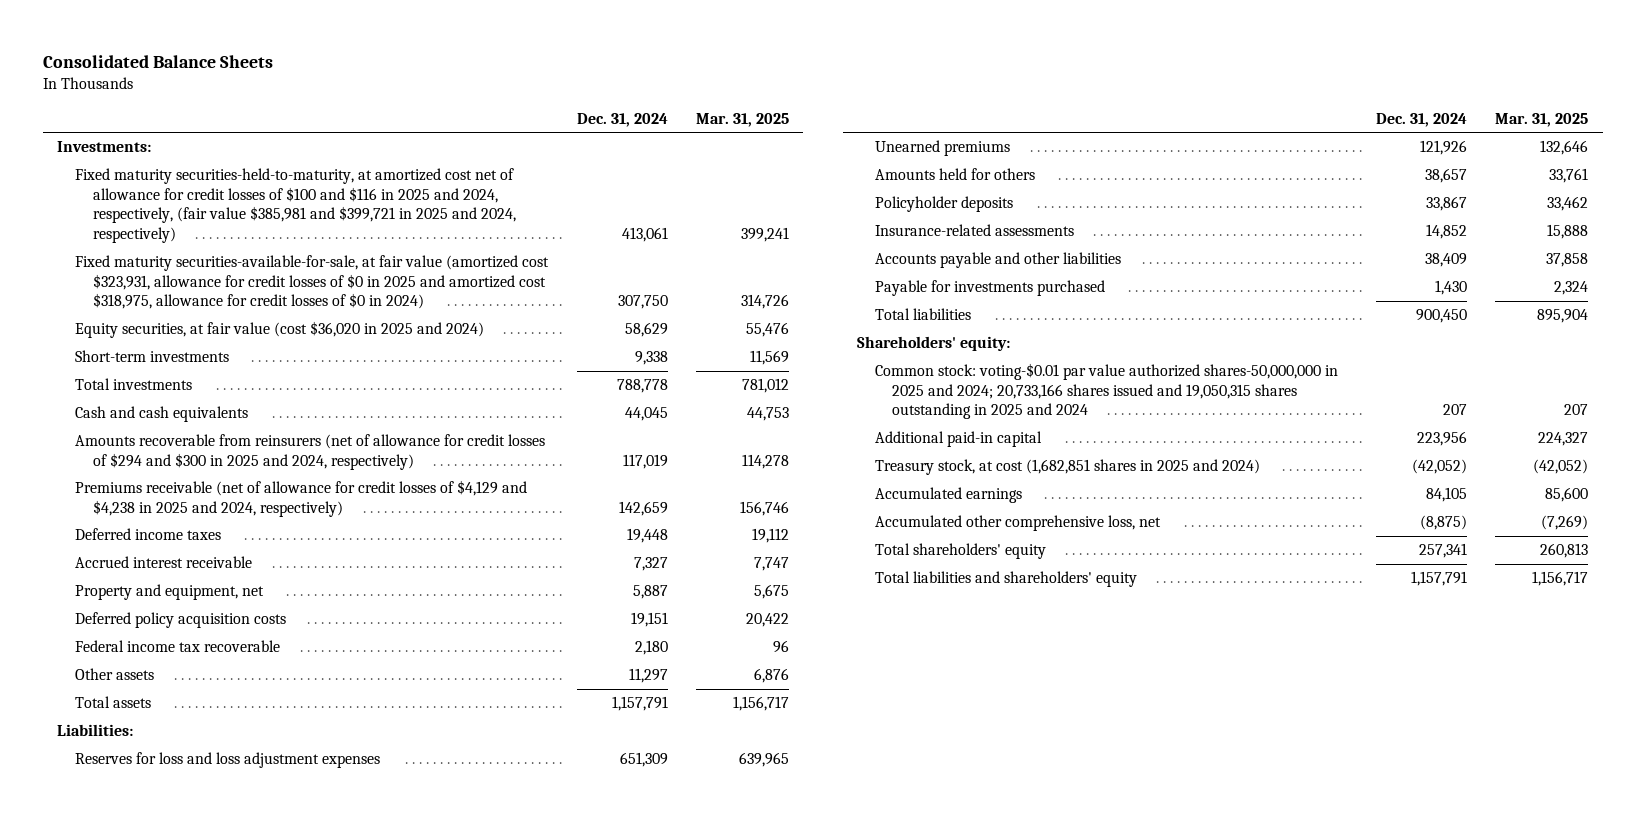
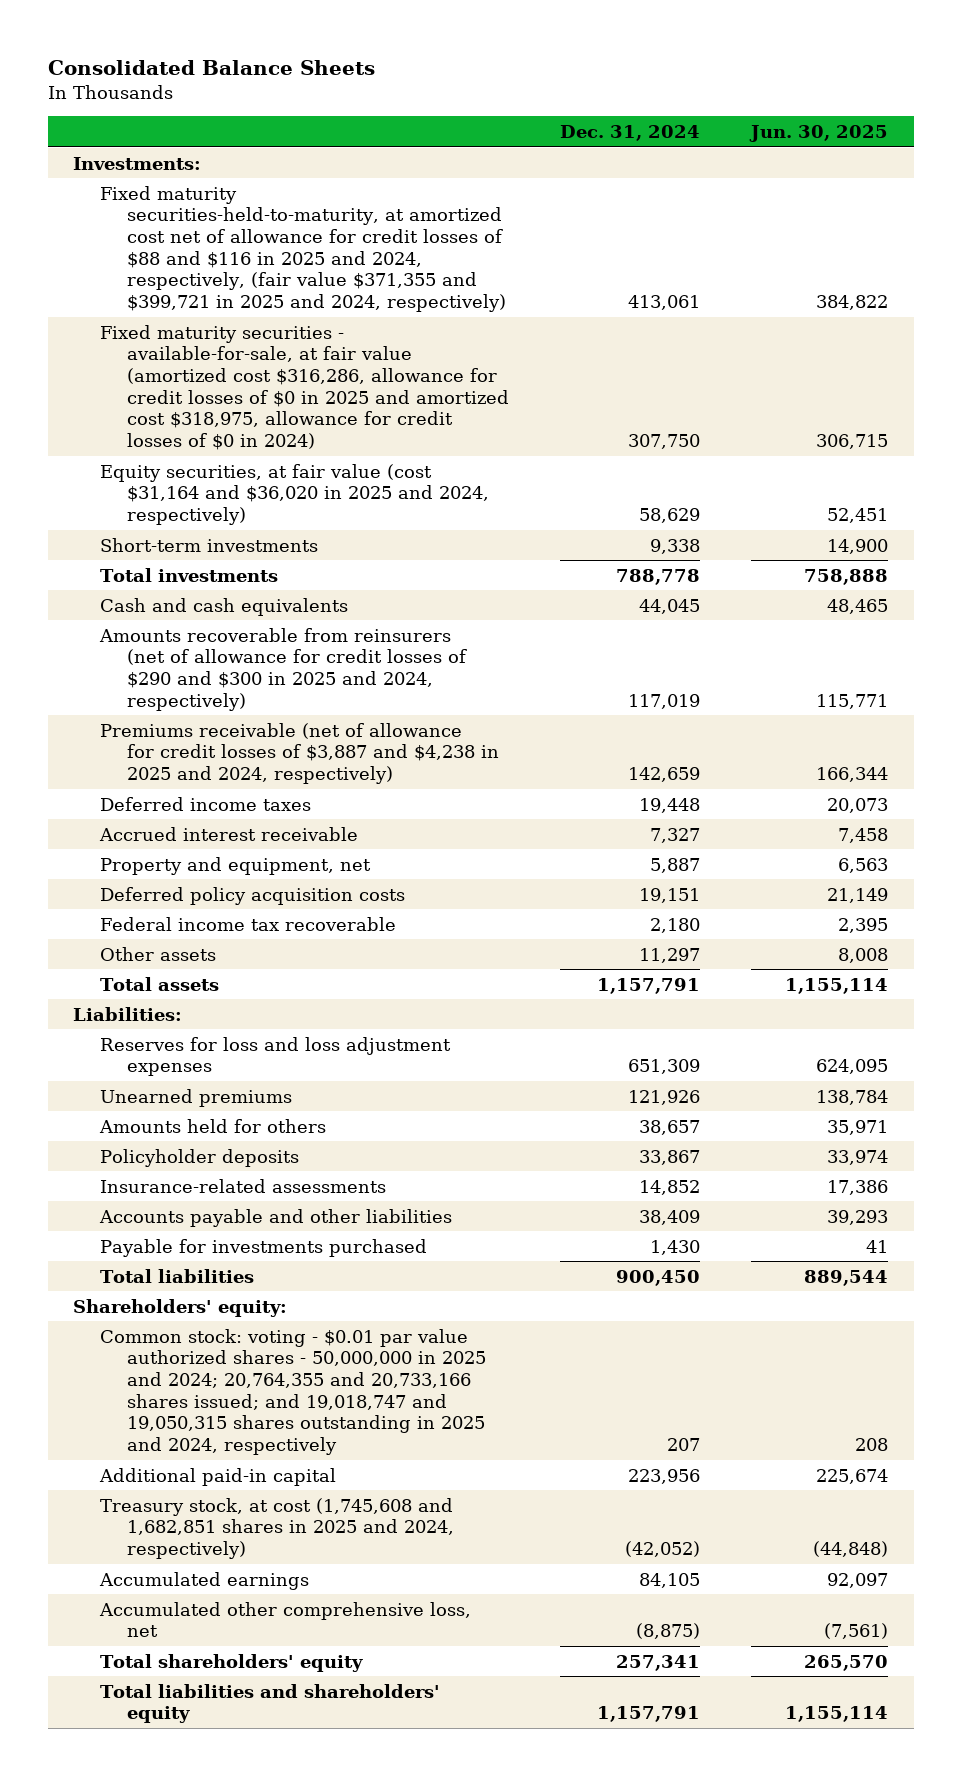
[696,112,790,127] Mar. 31, 2025 -> none
none -> [749,124,889,142] Jun. 30, 2025
[75,168,516,243] Fixed maturity securities-held-to-maturity, at amortized cost net of allowance for credit losses of $100 and $116 in 2025 and 2024, respectively, (fair value $385,981 and $399,721 in 2025 and 2024, respectively) -> [99,185,506,312] Fixed maturity securities-held-to-maturity, at amortized cost net of allowance for credit losses of $88 and $116 in 2025 and 2024, respectively, (fair value $371,355 and $399,721 in 2025 and 2024, respectively)
[75,255,550,310] Fixed maturity securities-available-for-sale, at fair value (amortized cost $323,931, allowance for credit losses of $0 in 2025 and amortized cost $318,975, allowance for credit losses of $0 in 2024) -> [99,324,509,450] Fixed maturity securities - available-for-sale, at fair value (amortized cost $316,286, allowance for credit losses of $0 in 2025 and amortized cost $318,975, allowance for credit losses of $0 in 2024)
[75,321,485,339] Equity securities, at fair value (cost $36,020 in 2025 and 2024) -> [99,463,489,525] Equity securities, at fair value (cost $31,164 and $36,020 in 2025 and 2024, respectively)
[75,434,546,470] Amounts recoverable from reinsurers (net of allowance for credit losses of $294 and $300 in 2025 and 2024, respectively) -> [98,627,467,711] Amounts recoverable from reinsurers (net of allowance for credit losses of $290 and $300 in 2025 and 2024, respectively)
[75,480,528,517] Premiums receivable (net of allowance for credit losses of $4,129 and $4,238 in 2025 and 2024, respectively) -> [99,722,499,784] Premiums receivable (net of allowance for credit losses of $3,887 and $4,238 in 2025 and 2024, respectively)
[874,363,1338,420] Common stock: voting-$0.01 par value authorized shares-50,000,000 in 2025 and 2024; 20,733,166 shares issued and 19,050,315 shares outstanding in 2025 and 2024 -> [99,1328,486,1455] Common stock: voting - $0.01 par value authorized shares - 50,000,000 in 2025 and 2024; 20,764,355 and 20,733,166 shares issued; and 19,018,747 and 19,050,315 shares outstanding in 2025 and 2024, respectively
[874,459,1260,476] Treasury stock, at cost (1,682,851 shares in 2025 and 2024) -> [99,1497,454,1559] Treasury stock, at cost (1,745,608 and 1,682,851 shares in 2025 and 2024, respectively)

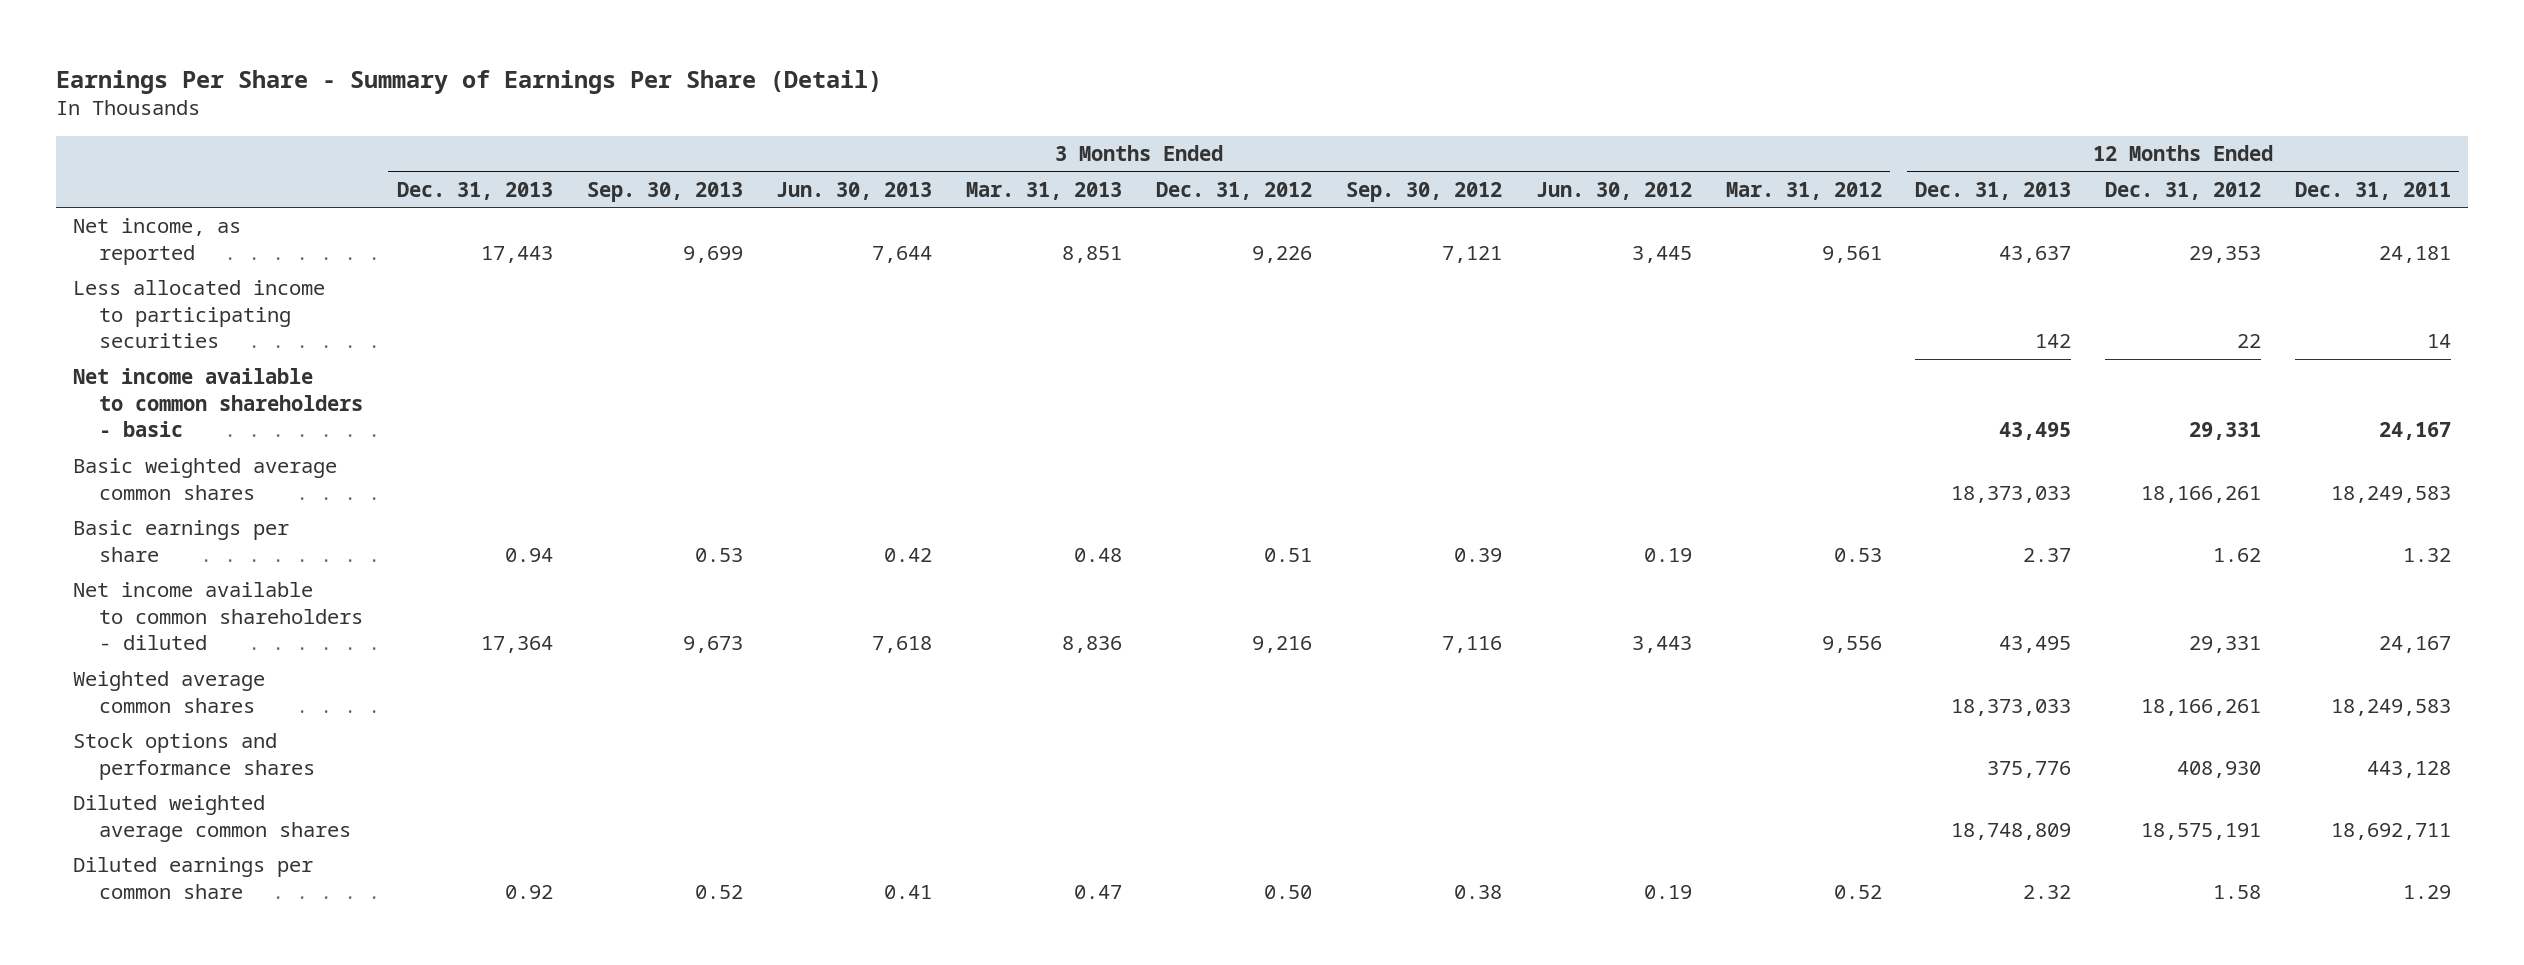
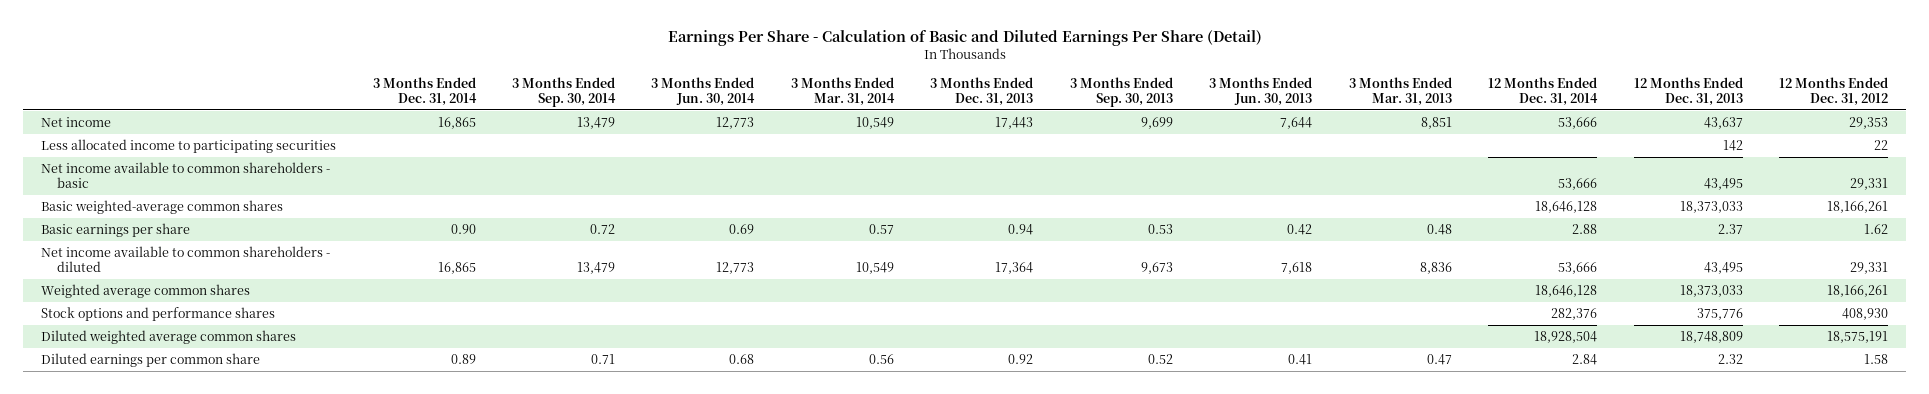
[56,69,883,94] Earnings Per Share - Summary of Earnings Per Share (Detail) -> [667,30,1262,47] Earnings Per Share - Calculation of Basic and Diluted Earnings Per Share (Detail)
[1156,181,1313,200] Dec. 31, 2012 -> none
[1345,181,1502,202] Sep. 30, 2012 -> none
[1535,181,1692,200] Jun. 30, 2012 -> none
[1725,181,1882,200] Mar. 31, 2012 -> none
[2295,181,2452,200] Dec. 31, 2011 -> none
none -> [372,76,477,106] 3 Months Ended Dec. 31, 2014
none -> [512,76,617,107] 3 Months Ended Sep. 30, 2014
none -> [651,76,756,106] 3 Months Ended Jun. 30, 2014
none -> [790,76,895,106] 3 Months Ended Mar. 31, 2014
none -> [1488,76,1599,106] 12 Months Ended Dec. 31, 2014
[73,218,242,265] Net income, as reported -> [41,116,112,127] Net income
[73,458,338,500] Basic weighted average common shares -> [41,199,284,214] Basic weighted-average common shares

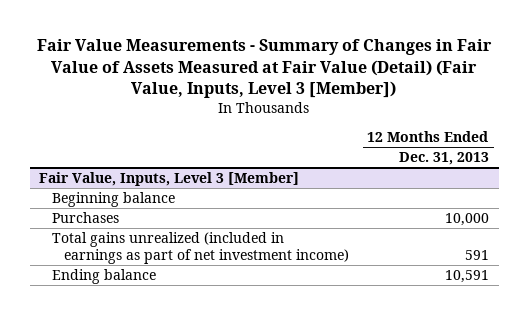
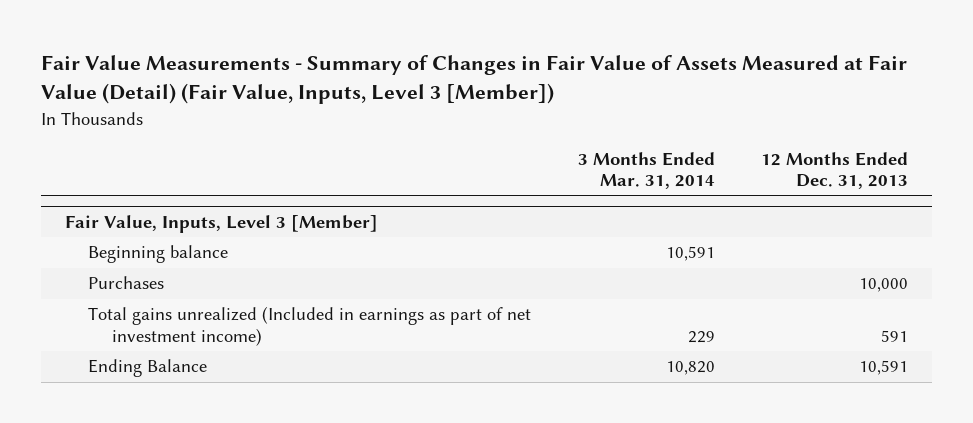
none -> [577,151,715,190] 3 Months Ended Mar. 31, 2014
[51,232,349,264] Total gains unrealized (included in earnings as part of net investment income) -> [88,306,532,346] Total gains unrealized (Included in earnings as part of net investment income)
[51,269,156,285] Ending balance -> [88,359,208,378] Ending Balance

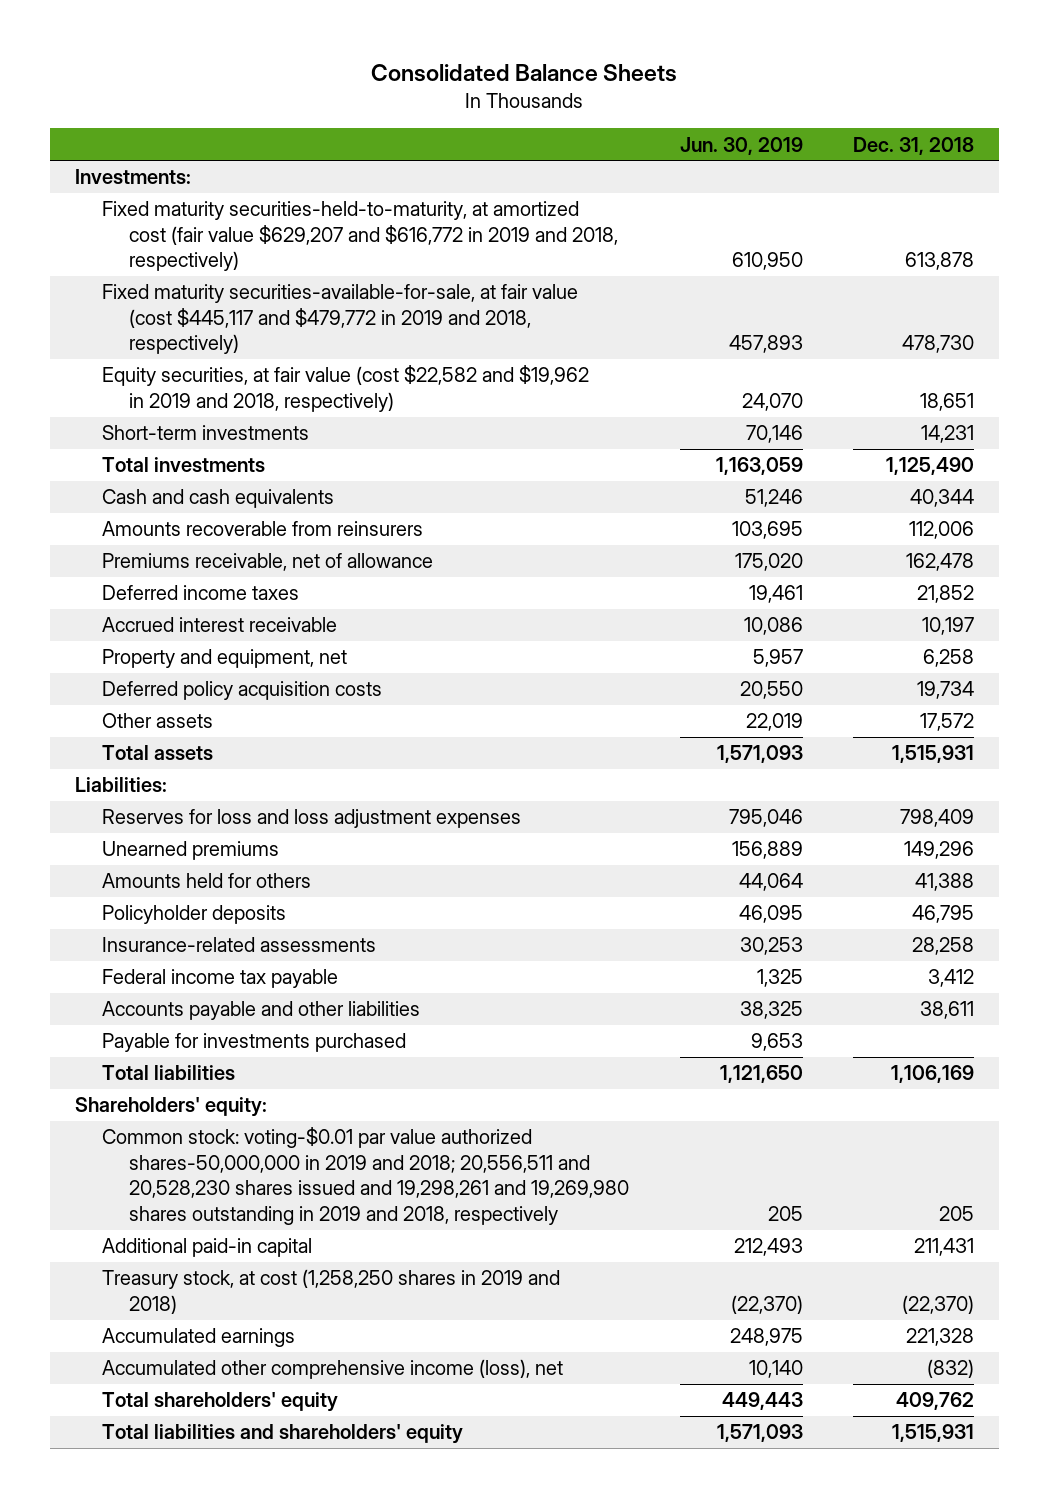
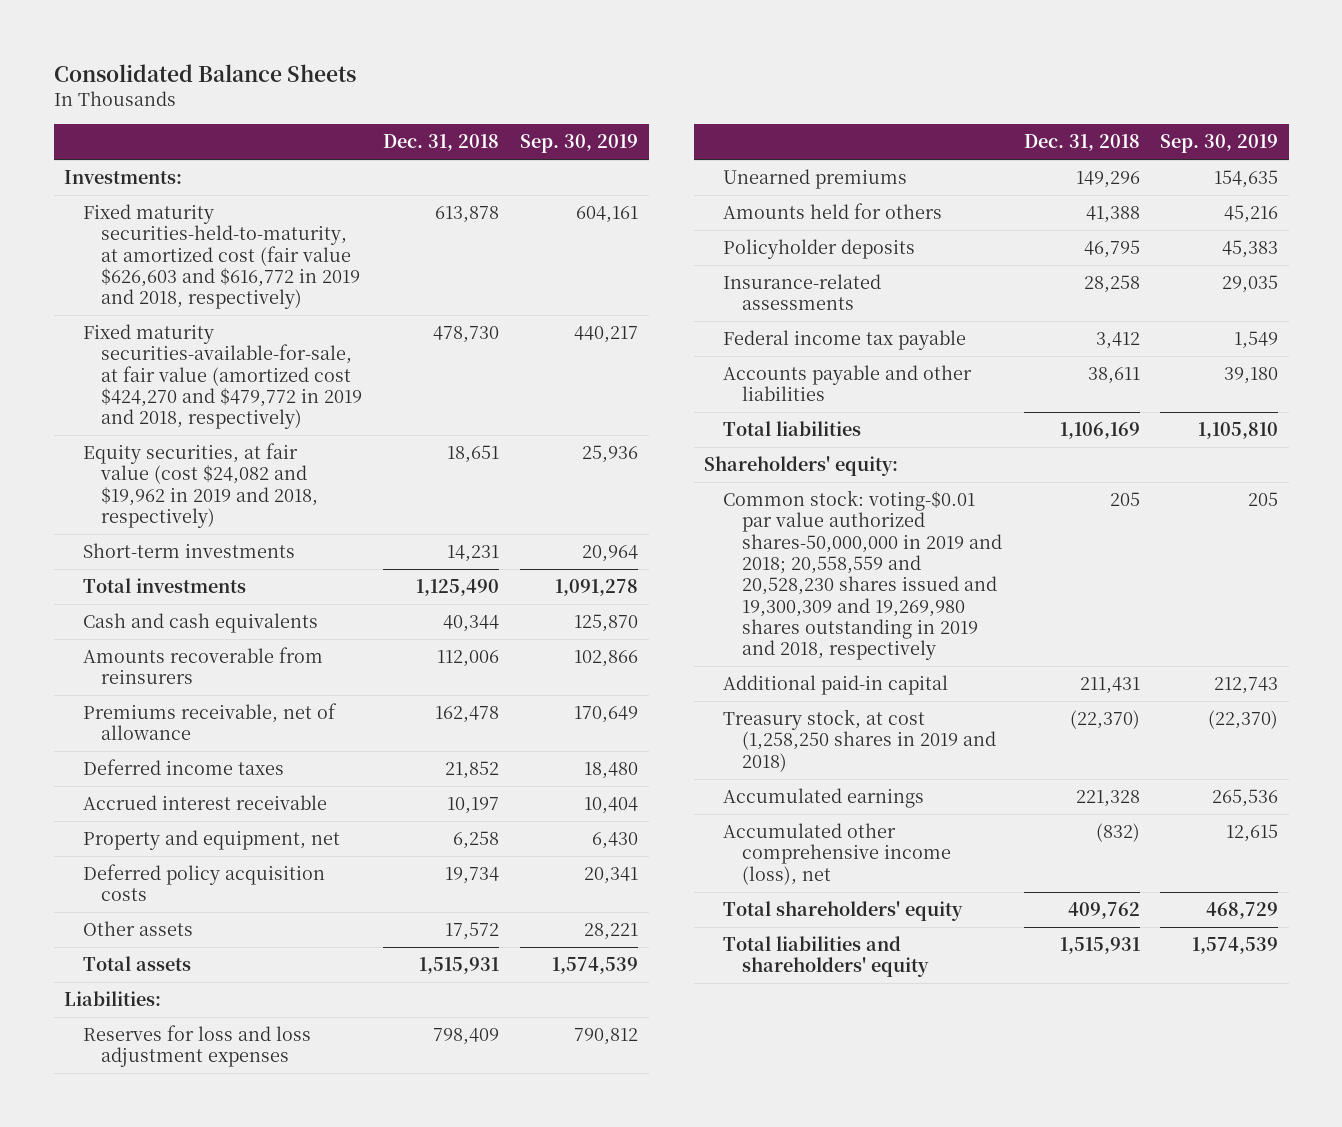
[679,136,803,155] Jun. 30, 2019 -> none
none -> [520,134,639,154] Sep. 30, 2019
[102,201,619,272] Fixed maturity securities-held-to-maturity, at amortized cost (fair value $629,207 and $616,772 in 2019 and 2018, respectively) -> [82,204,361,310] Fixed maturity securities-held-to-maturity, at amortized cost (fair value $626,603 and $616,772 in 2019 and 2018, respectively)
[102,284,579,355] Fixed maturity securities-available-for-sale, at fair value (cost $445,117 and $479,772 in 2019 and 2018, respectively) -> [82,324,363,430] Fixed maturity securities-available-for-sale, at fair value (amortized cost $424,270 and $479,772 in 2019 and 2018, respectively)
[102,365,590,412] Equity securities, at fair value (cost $22,582 and $19,962 in 2019 and 2018, respectively) -> [82,443,319,529] Equity securities, at fair value (cost $24,082 and $19,962 in 2019 and 2018, respectively)
[102,1033,407,1053] Payable for investments purchased -> none
[102,1127,630,1225] Common stock: voting-$0.01 par value authorized shares-50,000,000 in 2019 and 2018; 20,556,511 and 20,528,230 shares issued and 19,298,261 and 19,269,980 shares outstanding in 2019 and 2018, respectively -> [722,490,1002,661] Common stock: voting-$0.01 par value authorized shares-50,000,000 in 2019 and 2018; 20,558,559 and 20,528,230 shares issued and 19,300,309 and 19,269,980 shares outstanding in 2019 and 2018, respectively

